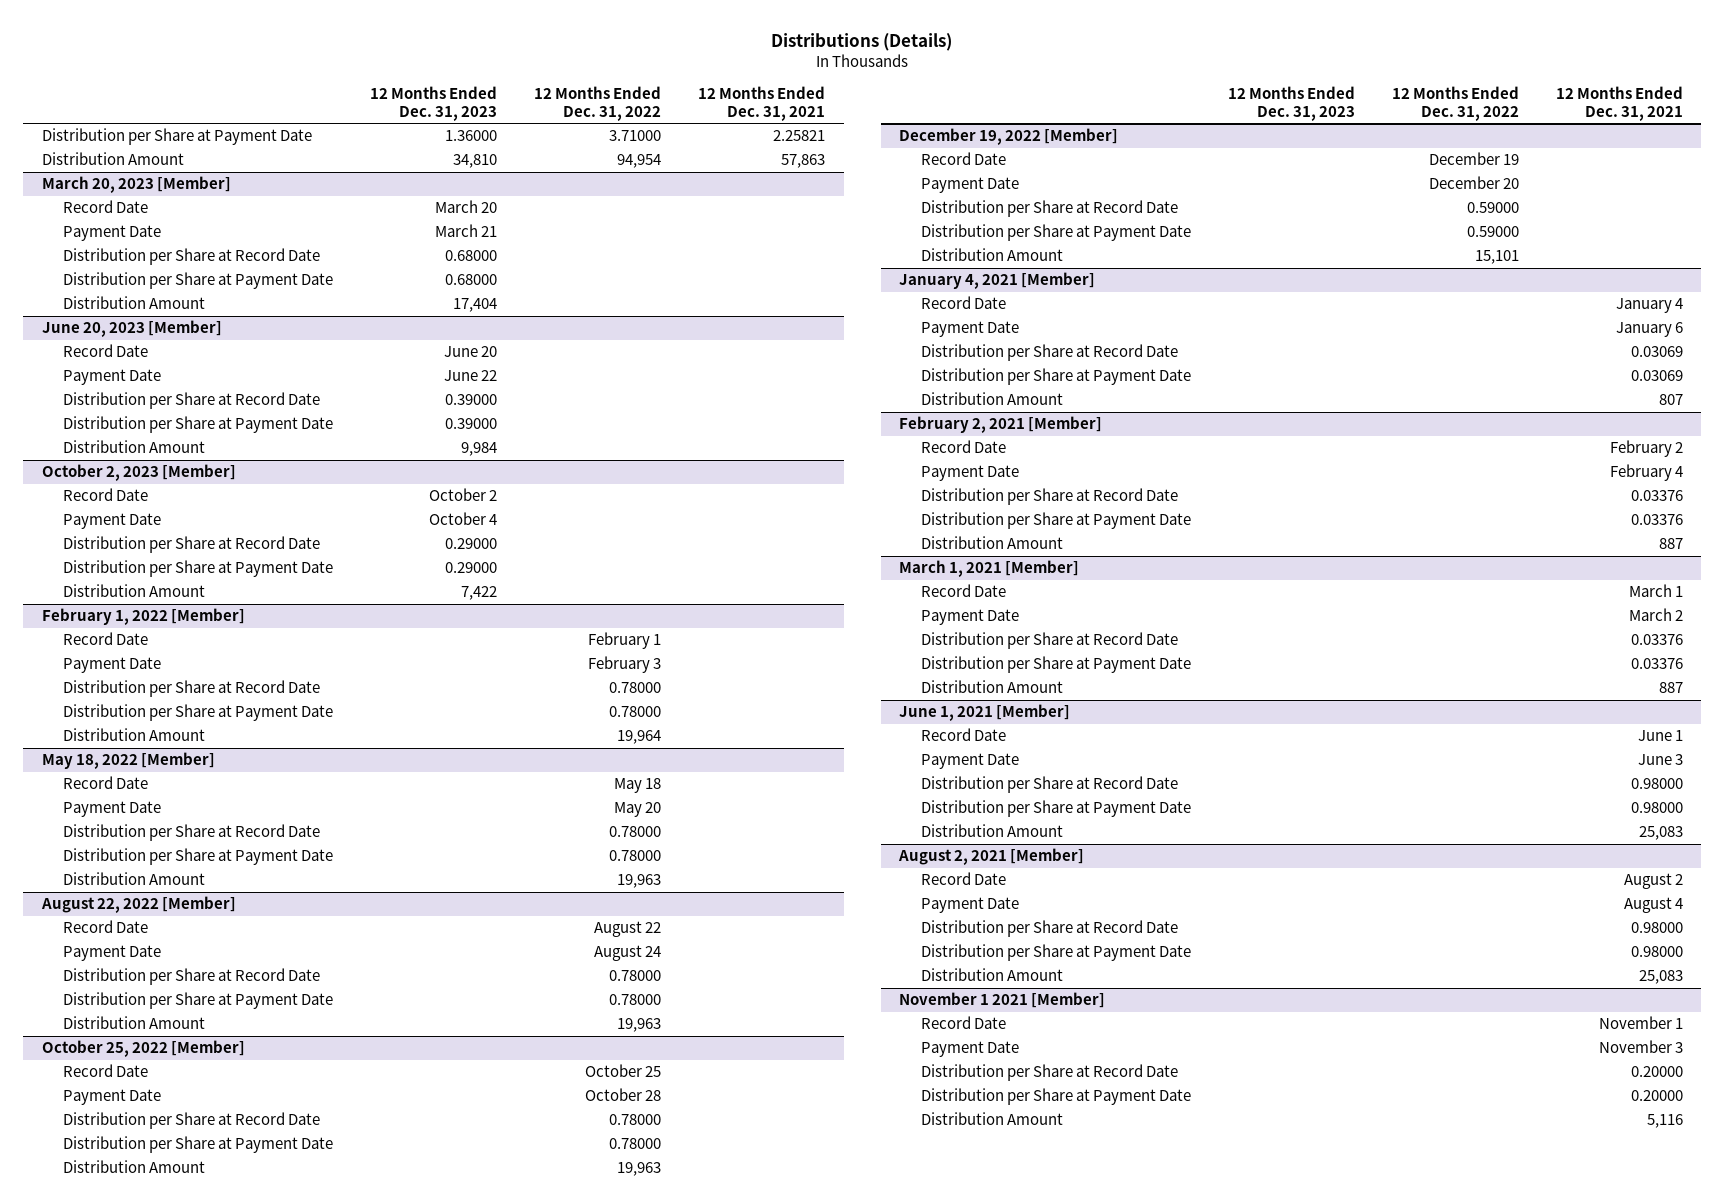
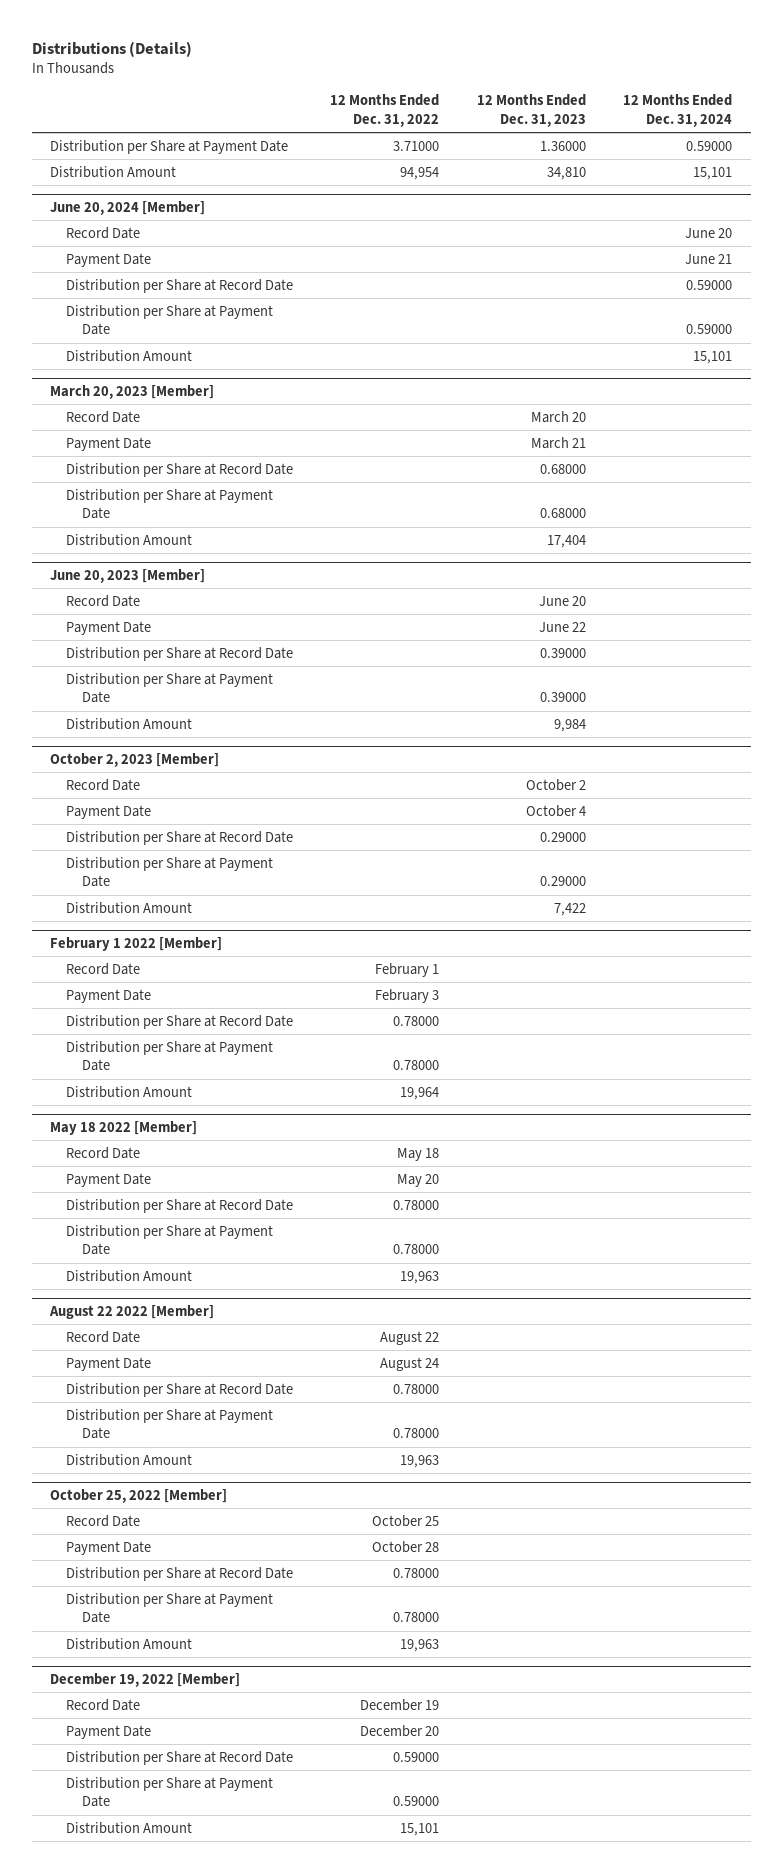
[698,85,826,122] 12 Months Ended Dec. 31, 2021 -> none
none -> [623,94,733,127] 12 Months Ended Dec. 31, 2024
none -> [50,201,206,216] June 20, 2024 [Member]
none -> [66,226,141,239] Record Date
none -> [66,252,152,267] Payment Date
none -> [66,278,294,293] Distribution per Share at Record Date
none -> [66,304,274,336] Distribution per Share at Payment Date
none -> [66,349,193,362] Distribution Amount
[41,608,245,626] February 1, 2022 [Member] -> [50,937,223,952] February 1 2022 [Member]
[41,752,215,770] May 18, 2022 [Member] -> [50,1121,198,1136] May 18 2022 [Member]
[40,896,236,914] August 22, 2022 [Member] -> [49,1305,215,1320] August 22 2022 [Member]
[899,272,1096,290] January 4, 2021 [Member] -> none
[920,296,1006,310] Record Date -> none
[920,321,1019,338] Payment Date -> none
[920,344,1178,362] Distribution per Share at Record Date -> none
[920,368,1191,386] Distribution per Share at Payment Date -> none
[920,392,1063,406] Distribution Amount -> none
[899,416,1103,434] February 2, 2021 [Member] -> none
[920,440,1006,454] Record Date -> none
[920,465,1019,482] Payment Date -> none
[920,488,1178,506] Distribution per Share at Record Date -> none
[920,512,1191,530] Distribution per Share at Payment Date -> none
[920,536,1063,550] Distribution Amount -> none
[899,560,1080,578] March 1, 2021 [Member] -> none
[920,584,1006,598] Record Date -> none
[920,609,1019,626] Payment Date -> none
[920,632,1178,650] Distribution per Share at Record Date -> none
[920,656,1191,674] Distribution per Share at Payment Date -> none
[920,680,1063,694] Distribution Amount -> none
[899,704,1071,722] June 1, 2021 [Member] -> none
[920,728,1006,742] Record Date -> none
[920,753,1019,770] Payment Date -> none
[920,776,1178,794] Distribution per Share at Record Date -> none
[920,800,1191,818] Distribution per Share at Payment Date -> none
[920,824,1063,838] Distribution Amount -> none
[898,848,1085,866] August 2, 2021 [Member] -> none
[920,872,1006,886] Record Date -> none
[920,897,1019,914] Payment Date -> none
[920,920,1178,938] Distribution per Share at Record Date -> none
[920,944,1191,962] Distribution per Share at Payment Date -> none
[920,968,1063,982] Distribution Amount -> none
[899,992,1106,1009] November 1 2021 [Member] -> none
[920,1016,1006,1030] Record Date -> none
[920,1041,1019,1058] Payment Date -> none
[920,1064,1178,1082] Distribution per Share at Record Date -> none
[920,1088,1191,1106] Distribution per Share at Payment Date -> none
[920,1112,1063,1126] Distribution Amount -> none

